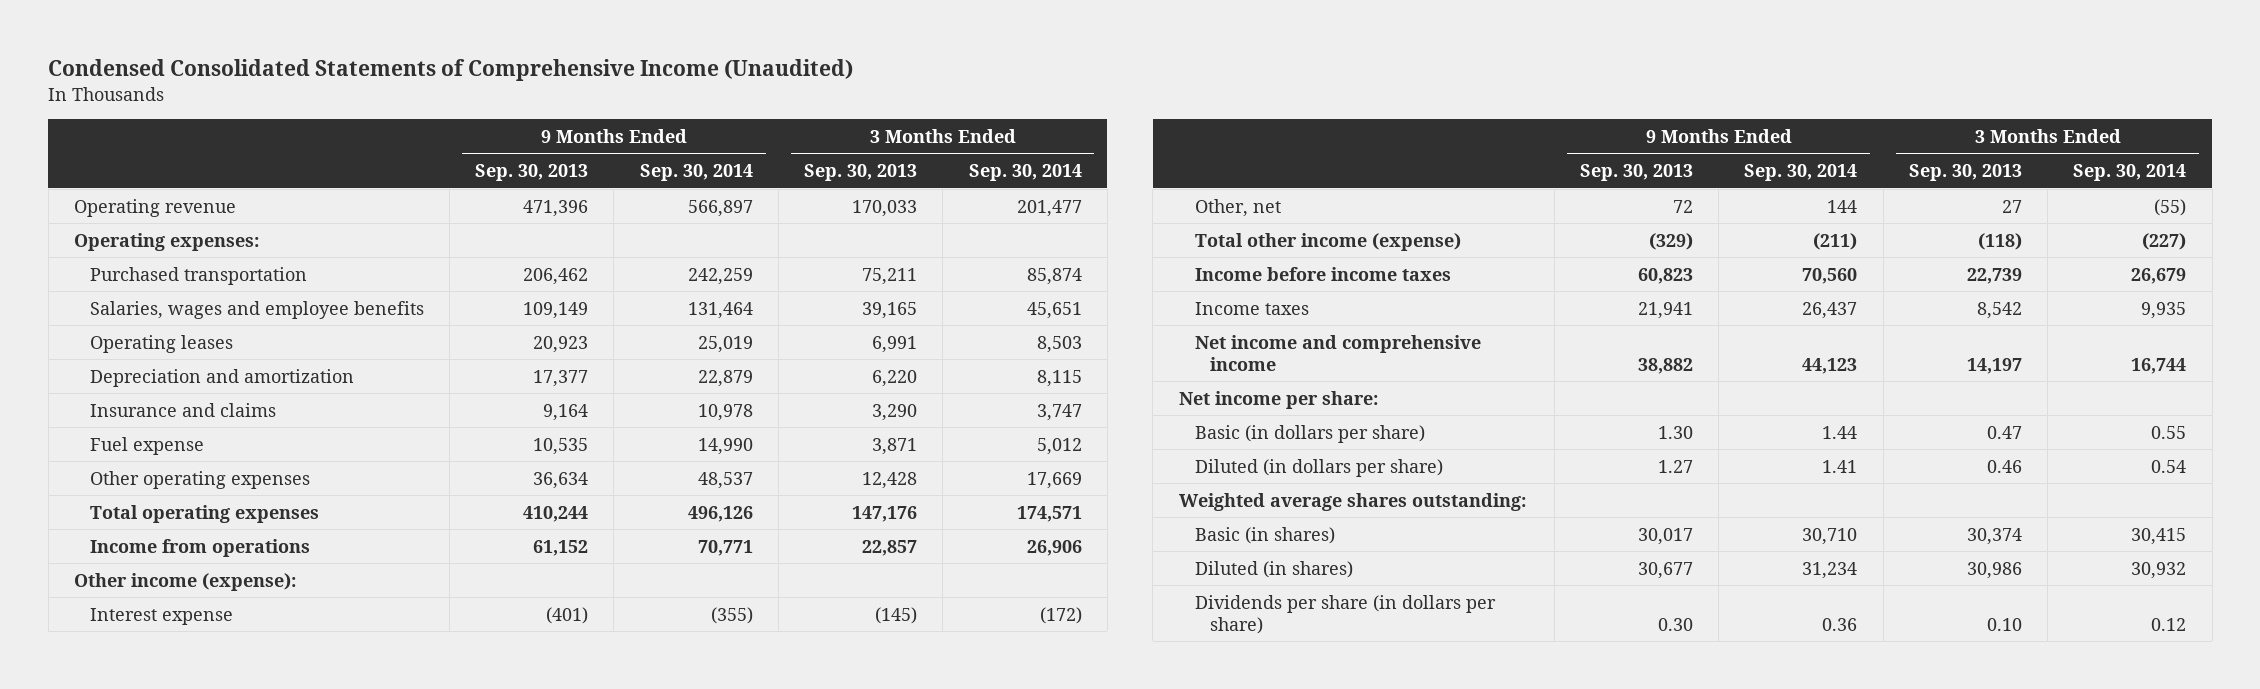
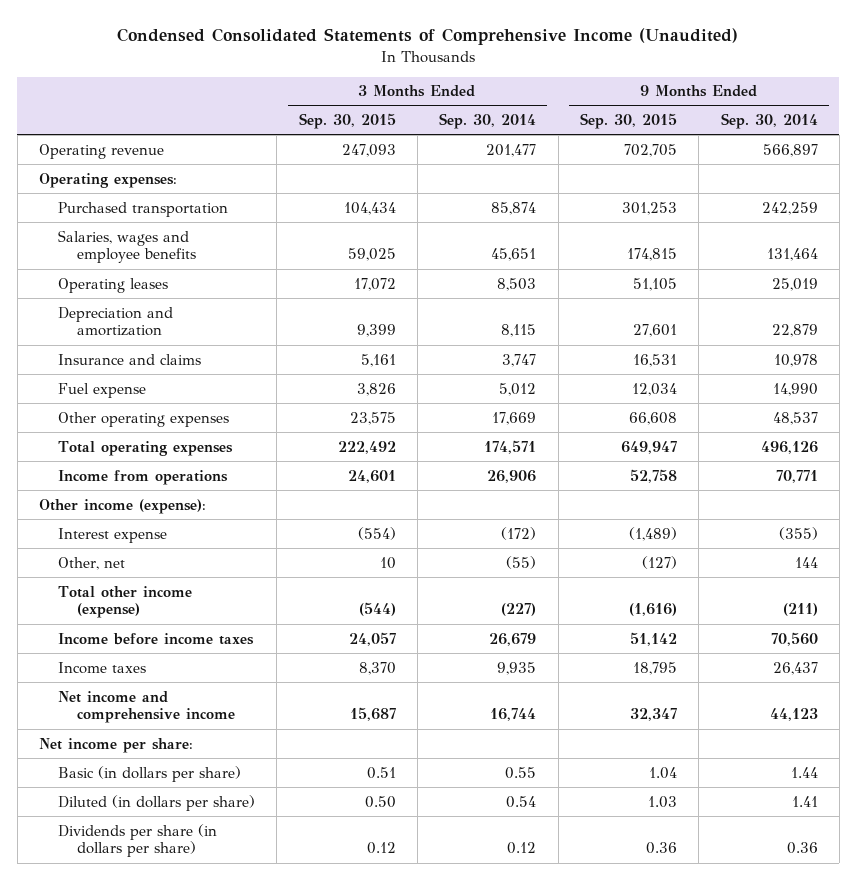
[475,164,589,182] Sep. 30, 2013 -> none
[804,164,918,182] Sep. 30, 2013 -> none
none -> [298,113,396,130] Sep. 30, 2015
none -> [579,113,677,130] Sep. 30, 2015
[1178,492,1526,511] Weighted average shares outstanding: -> none
[1194,526,1335,544] Basic (in shares) -> none
[1194,560,1353,578] Diluted (in shares) -> none

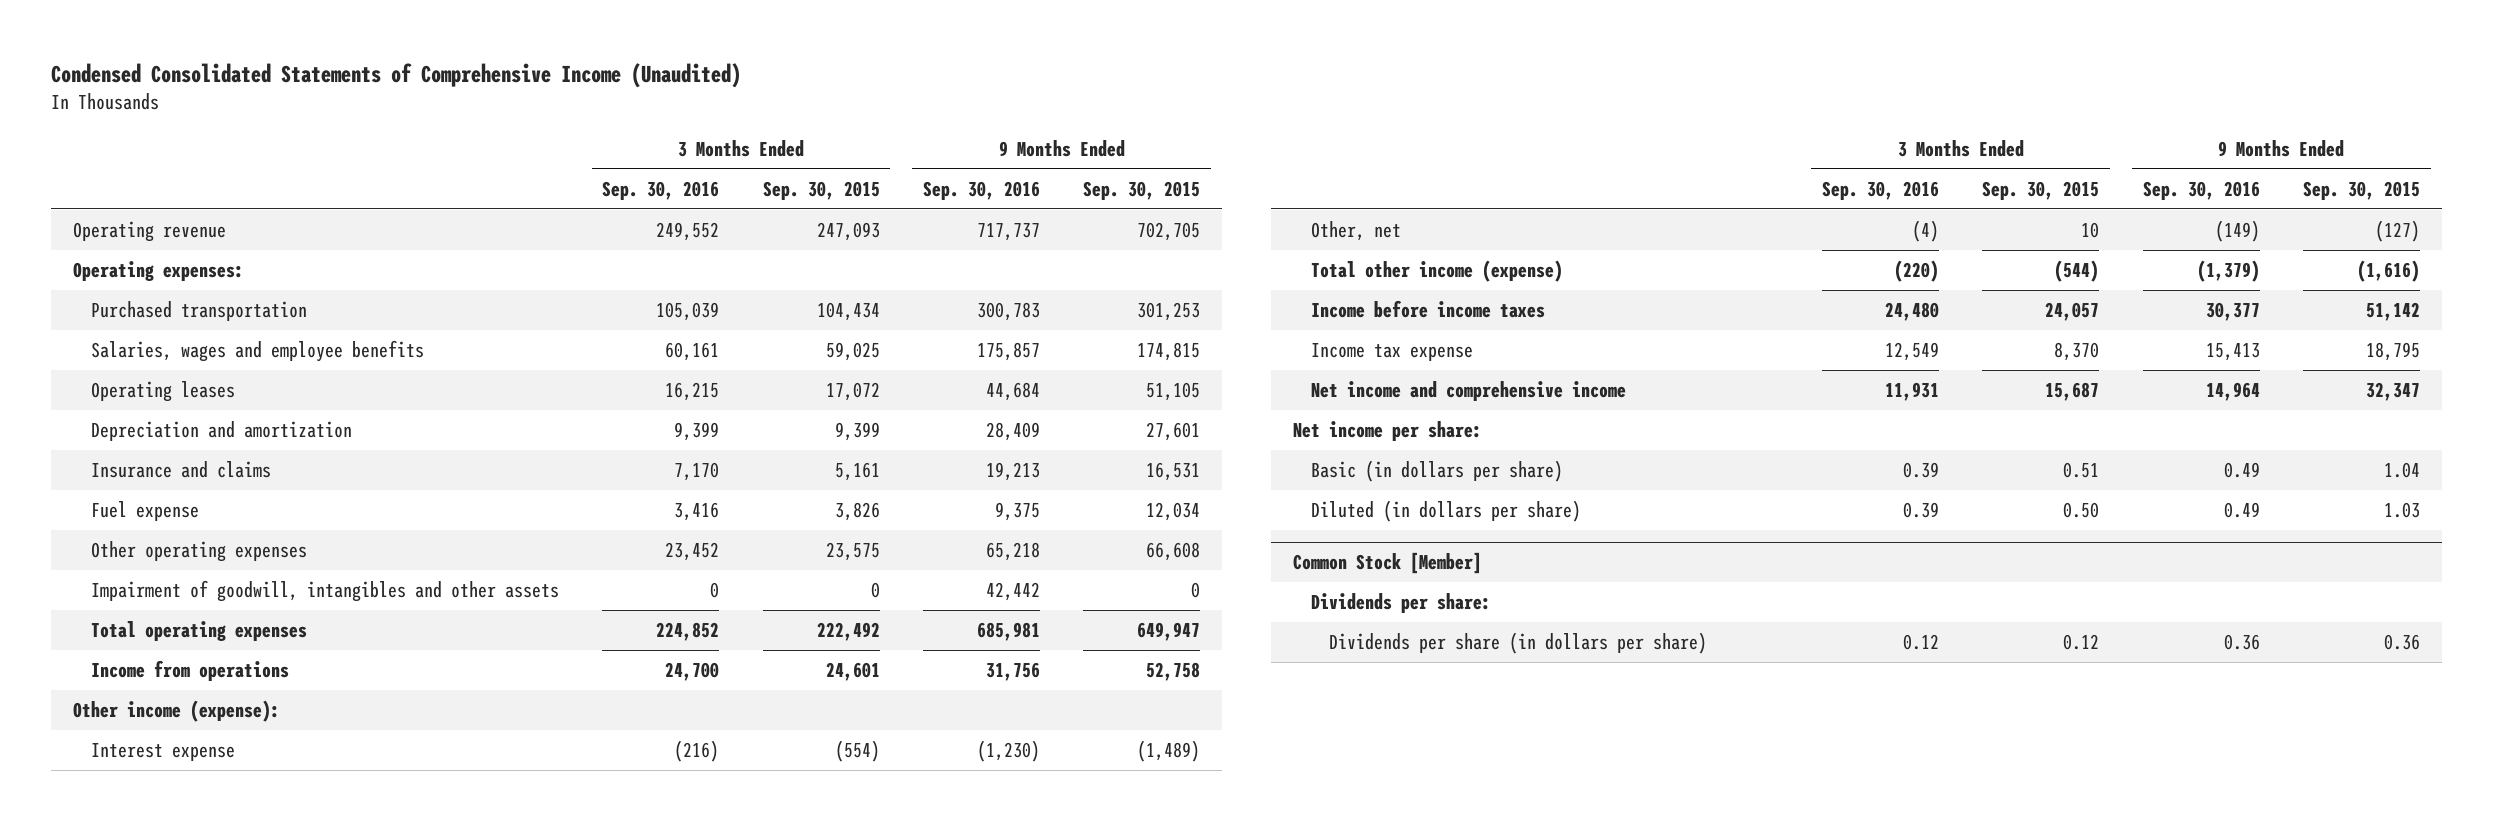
[439,113,537,130] Sep. 30, 2014 -> none
[720,113,818,130] Sep. 30, 2014 -> none
none -> [602,180,720,200] Sep. 30, 2016
none -> [922,180,1040,200] Sep. 30, 2016
none -> [91,579,560,602] Impairment of goodwill, intangibles and other assets
[57,661,146,674] Income taxes -> [1310,342,1473,361] Income tax expense
none -> [1292,552,1482,575] Common Stock [Member]
none -> [1310,592,1491,613] Dividends per share:

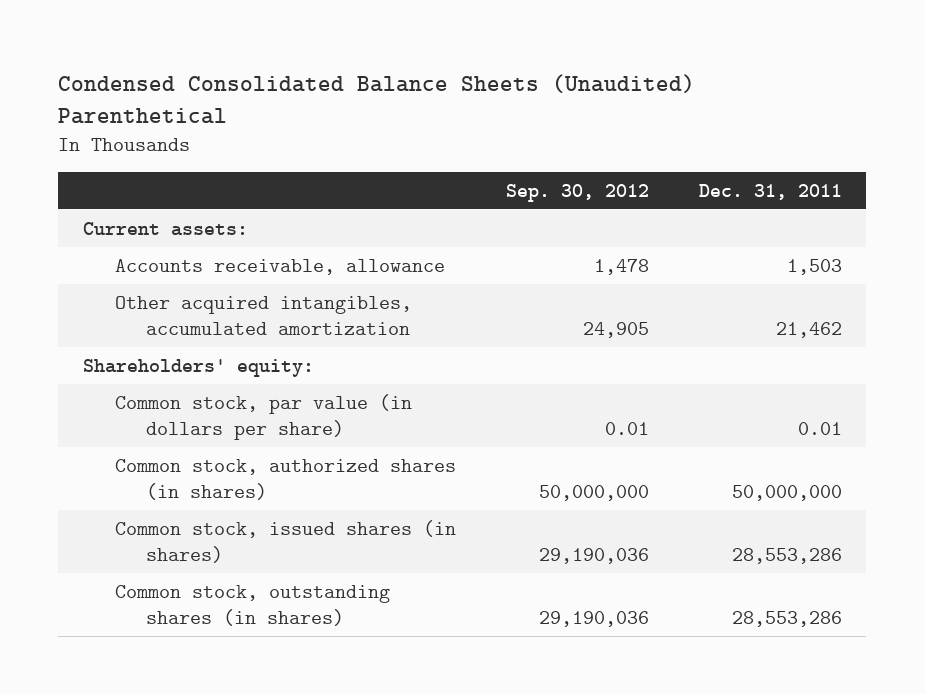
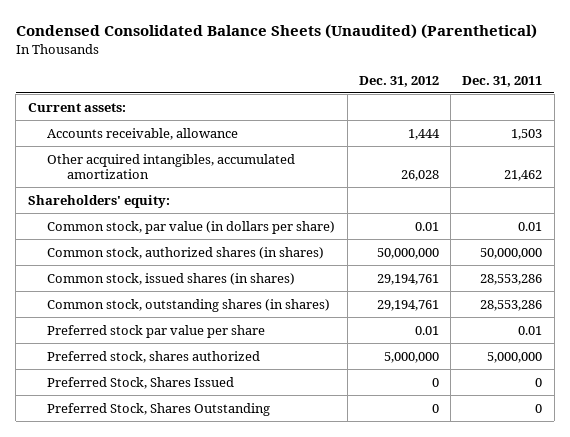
[58,73,696,125] Condensed Consolidated Balance Sheets (Unaudited) Parenthetical -> [15,24,537,40] Condensed Consolidated Balance Sheets (Unaudited) (Parenthetical)
[505,183,649,202] Sep. 30, 2012 -> none
none -> [358,75,439,87] Dec. 31, 2012
none -> [47,324,266,338] Preferred stock par value per share
none -> [47,350,261,363] Preferred stock, shares authorized
none -> [47,376,235,389] Preferred Stock, Shares Issued
none -> [47,402,271,416] Preferred Stock, Shares Outstanding

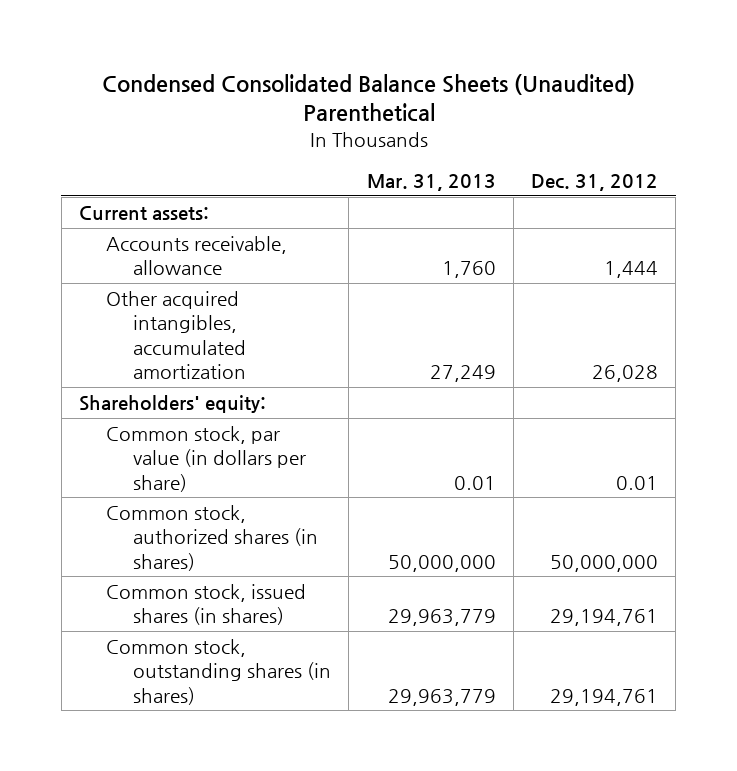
[15,24,537,40] Condensed Consolidated Balance Sheets (Unaudited) (Parenthetical) -> [101,73,635,123] Condensed Consolidated Balance Sheets (Unaudited) Parenthetical
[462,75,543,87] Dec. 31, 2011 -> none
none -> [366,173,496,191] Mar. 31, 2013
[47,324,266,338] Preferred stock par value per share -> none
[47,350,261,363] Preferred stock, shares authorized -> none
[47,376,235,389] Preferred Stock, Shares Issued -> none
[47,402,271,416] Preferred Stock, Shares Outstanding -> none

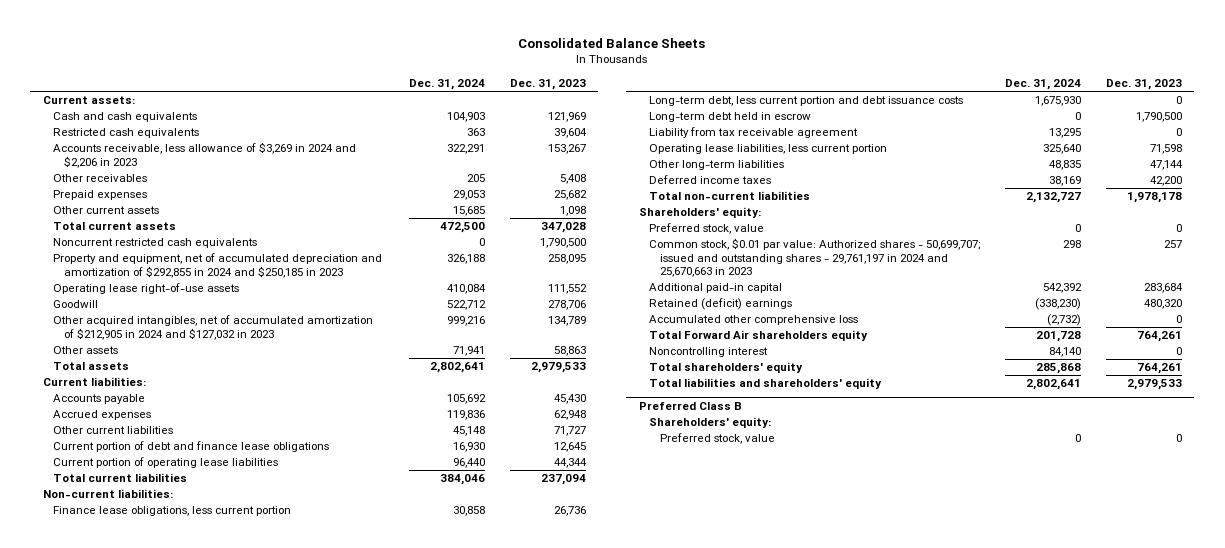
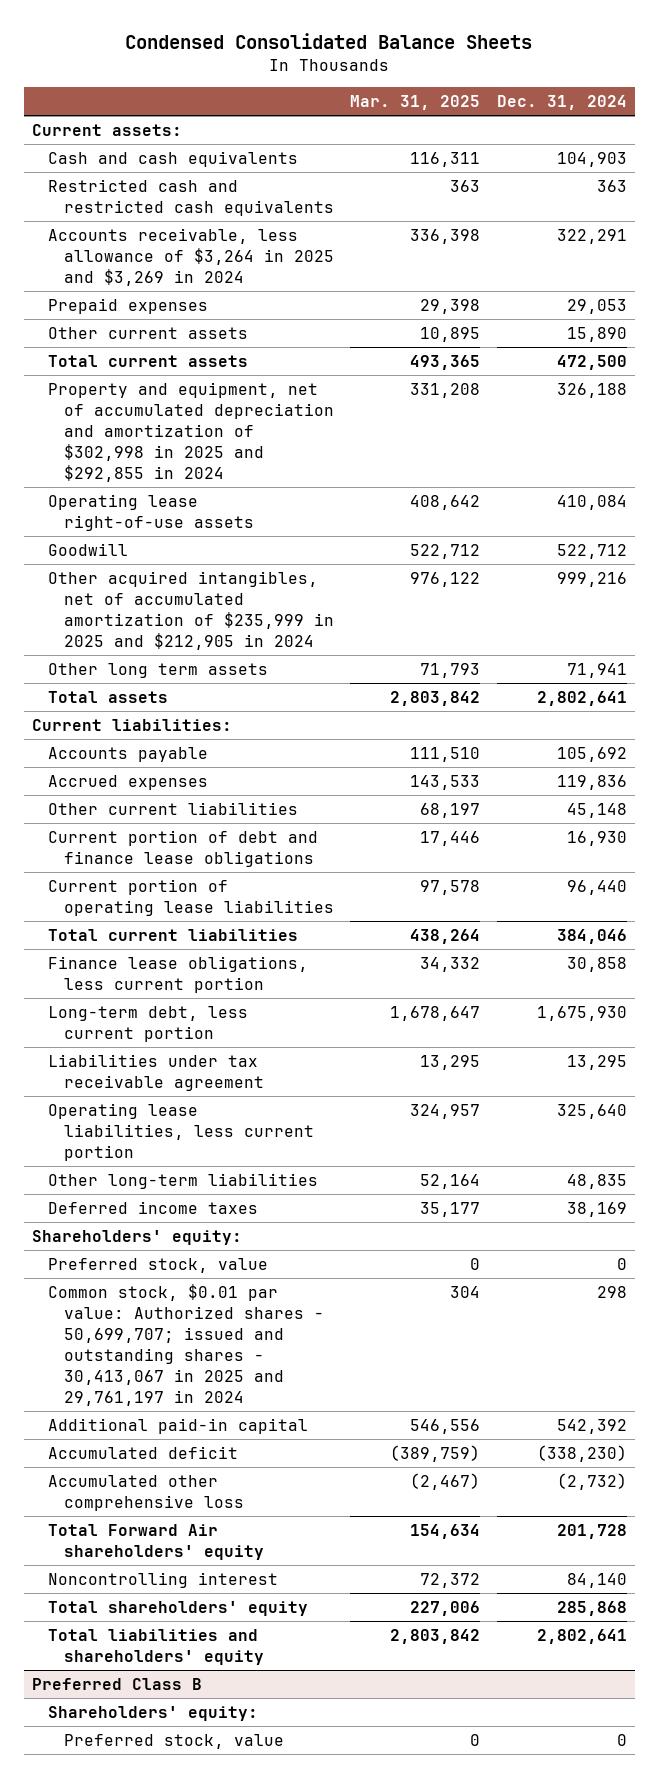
[518,38,706,49] Consolidated Balance Sheets -> [125,32,533,49] Condensed Consolidated Balance Sheets
[509,78,586,90] Dec. 31, 2023 -> none
none -> [350,94,481,110] Mar. 31, 2025
[53,174,148,183] Other receivables -> none
[53,128,200,139] Restricted cash equivalents -> [47,179,334,217] Restricted cash and restricted cash equivalents
[53,142,357,168] Accounts receivable, less allowance of $3,269 in 2024 and $2,206 in 2023 -> [47,228,334,287] Accounts receivable, less allowance of $3,264 in 2025 and $3,269 in 2024
[453,206,486,217] 15,685 -> [566,327,627,343] 15,890
[53,238,258,249] Noncurrent restricted cash equivalents -> none
[53,253,383,278] Property and equipment, net of accumulated depreciation and amortization of $292,855 in 2024 and $250,185 in 2023 -> [47,382,334,483] Property and equipment, net of accumulated depreciation and amortization of $302,998 in 2025 and $292,855 in 2024
[53,315,374,340] Other acquired intangibles, net of accumulated amortization of $212,905 in 2024 and $127,032 in 2023 -> [47,571,334,651] Other acquired intangibles, net of accumulated amortization of $235,999 in 2025 and $212,905 in 2024
[53,346,119,355] Other assets -> [47,663,268,679] Other long term assets
[42,489,173,499] Non-current liabilities: -> none
[649,112,812,123] Long-term debt held in escrow -> none
[649,96,964,107] Long-term debt, less current portion and debt issuance costs -> [47,1006,248,1043] Long-term debt, less current portion
[649,127,859,139] Liability from tax receivable agreement -> [47,1054,264,1092] Liabilities under tax receivable agreement
[649,191,811,201] Total non-current liabilities -> none
[649,238,981,278] Common stock, $0.01 par value: Authorized shares - 50,699,707; issued and outstanding shares - 29,761,197 in 2024 and 25,670,663 in 2023 -> [47,1284,324,1407] Common stock, $0.01 par value: Authorized shares - 50,699,707; issued and outstanding shares - 30,413,067 in 2025 and 29,761,197 in 2024
[649,298,793,311] Retained (deficit) earnings -> [47,1446,238,1460] Accumulated deficit
[649,330,869,342] Total Forward Air shareholders equity -> [47,1524,264,1561] Total Forward Air shareholders' equity

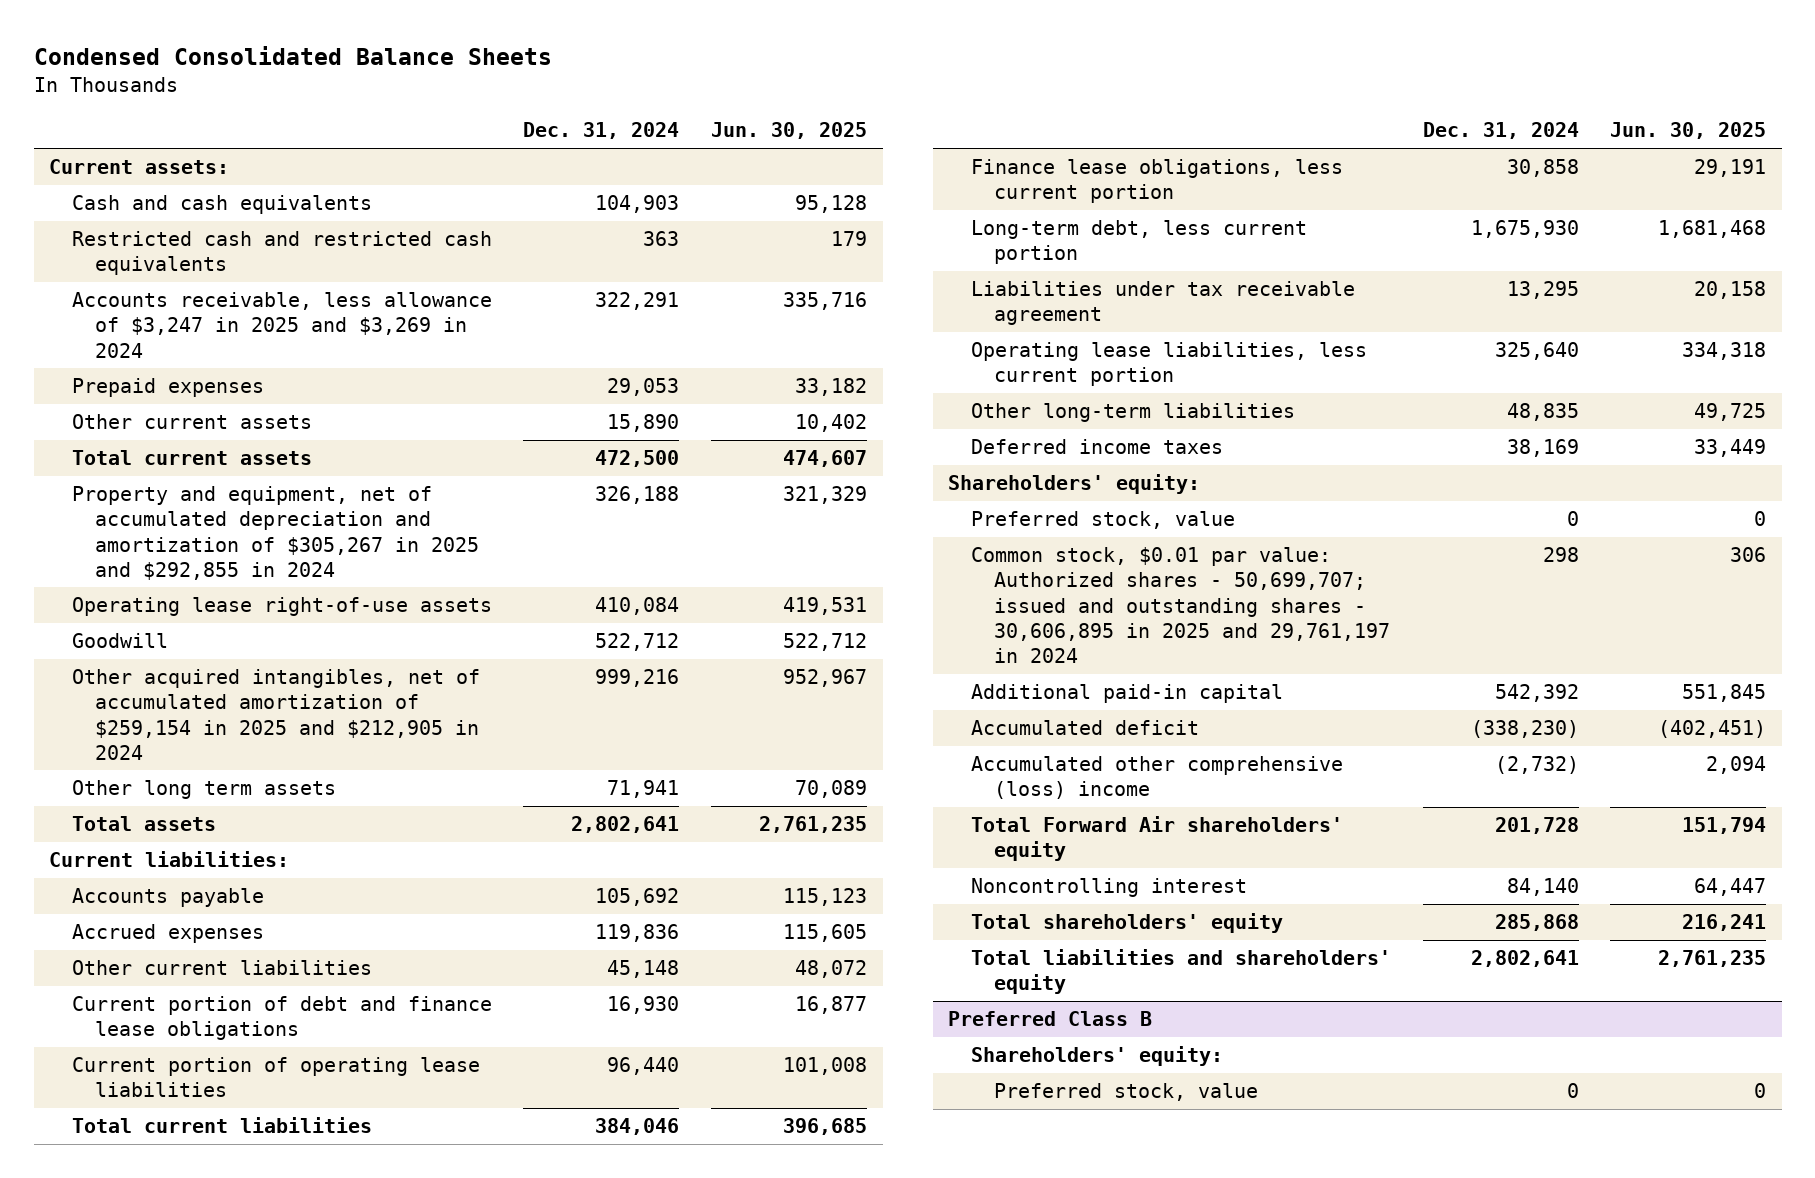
[350,94,481,110] Mar. 31, 2025 -> none
none -> [710,122,867,140] Jun. 30, 2025
[47,228,334,287] Accounts receivable, less allowance of $3,264 in 2025 and $3,269 in 2024 -> [72,292,493,358] Accounts receivable, less allowance of $3,247 in 2025 and $3,269 in 2024
[47,382,334,483] Property and equipment, net of accumulated depreciation and amortization of $302,998 in 2025 and $292,855 in 2024 -> [72,486,479,580] Property and equipment, net of accumulated depreciation and amortization of $305,267 in 2025 and $292,855 in 2024
[47,571,334,651] Other acquired intangibles, net of accumulated amortization of $235,999 in 2025 and $212,905 in 2024 -> [72,669,481,760] Other acquired intangibles, net of accumulated amortization of $259,154 in 2025 and $212,905 in 2024
[47,1284,324,1407] Common stock, $0.01 par value: Authorized shares - 50,699,707; issued and outstanding shares - 30,413,067 in 2025 and 29,761,197 in 2024 -> [971,547,1390,663] Common stock, $0.01 par value: Authorized shares - 50,699,707; issued and outstanding shares - 30,606,895 in 2025 and 29,761,197 in 2024
[47,1475,244,1512] Accumulated other comprehensive loss -> [971,756,1344,800] Accumulated other comprehensive (loss) income

